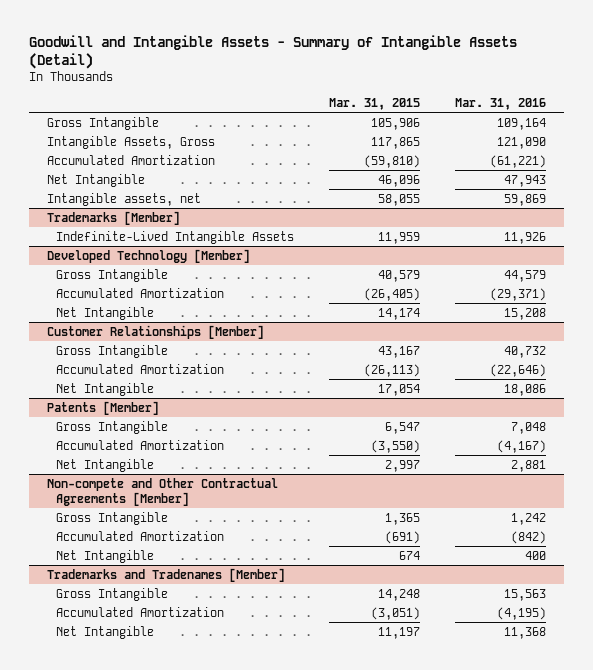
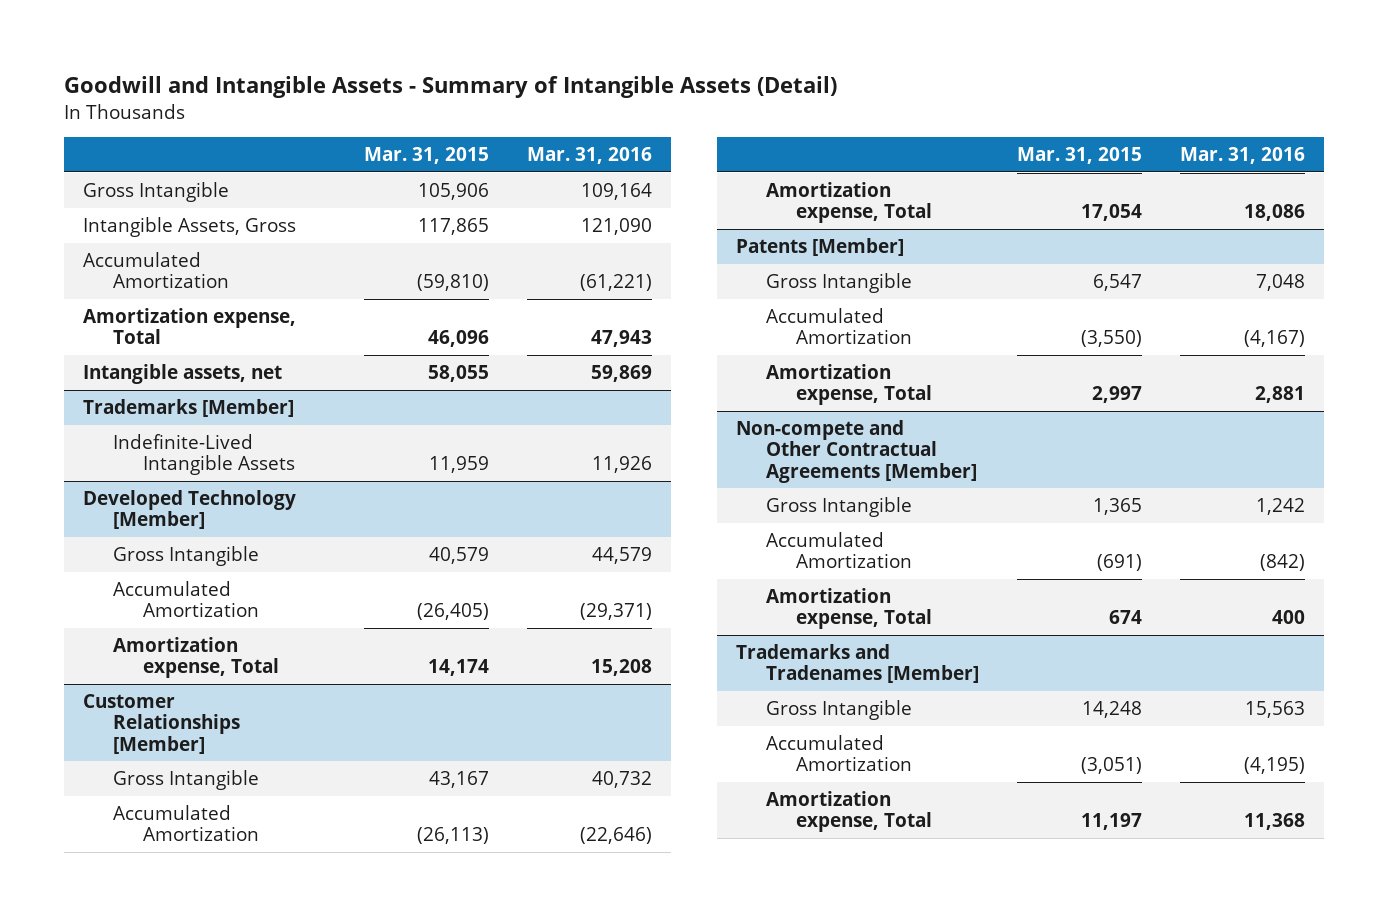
[46,173,145,187] Net Intangible -> [83,307,297,345] Amortization expense, Total
[56,306,155,320] Net Intangible -> [113,636,279,679] Amortization expense, Total
[56,382,155,396] Net Intangible -> [765,181,932,224] Amortization expense, Total
[56,458,155,472] Net Intangible -> [765,363,932,406] Amortization expense, Total
[56,549,155,563] Net Intangible -> [765,587,932,630] Amortization expense, Total
[56,625,155,639] Net Intangible -> [765,790,932,833] Amortization expense, Total

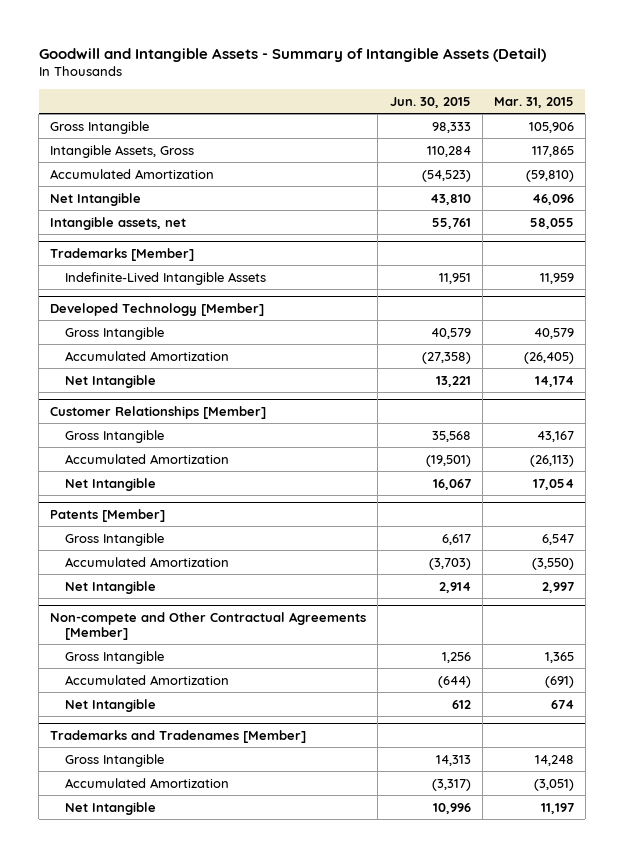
[526,147,652,165] Mar. 31, 2016 -> none
none -> [389,96,471,108] Jun. 30, 2015
[83,307,297,345] Amortization expense, Total -> [50,192,142,206] Net Intangible
[113,636,279,679] Amortization expense, Total -> [64,374,156,388] Net Intangible
[765,181,932,224] Amortization expense, Total -> [64,477,156,491] Net Intangible
[765,363,932,406] Amortization expense, Total -> [64,580,156,594] Net Intangible
[765,587,932,630] Amortization expense, Total -> [64,698,156,712] Net Intangible
[765,790,932,833] Amortization expense, Total -> [64,801,156,815] Net Intangible

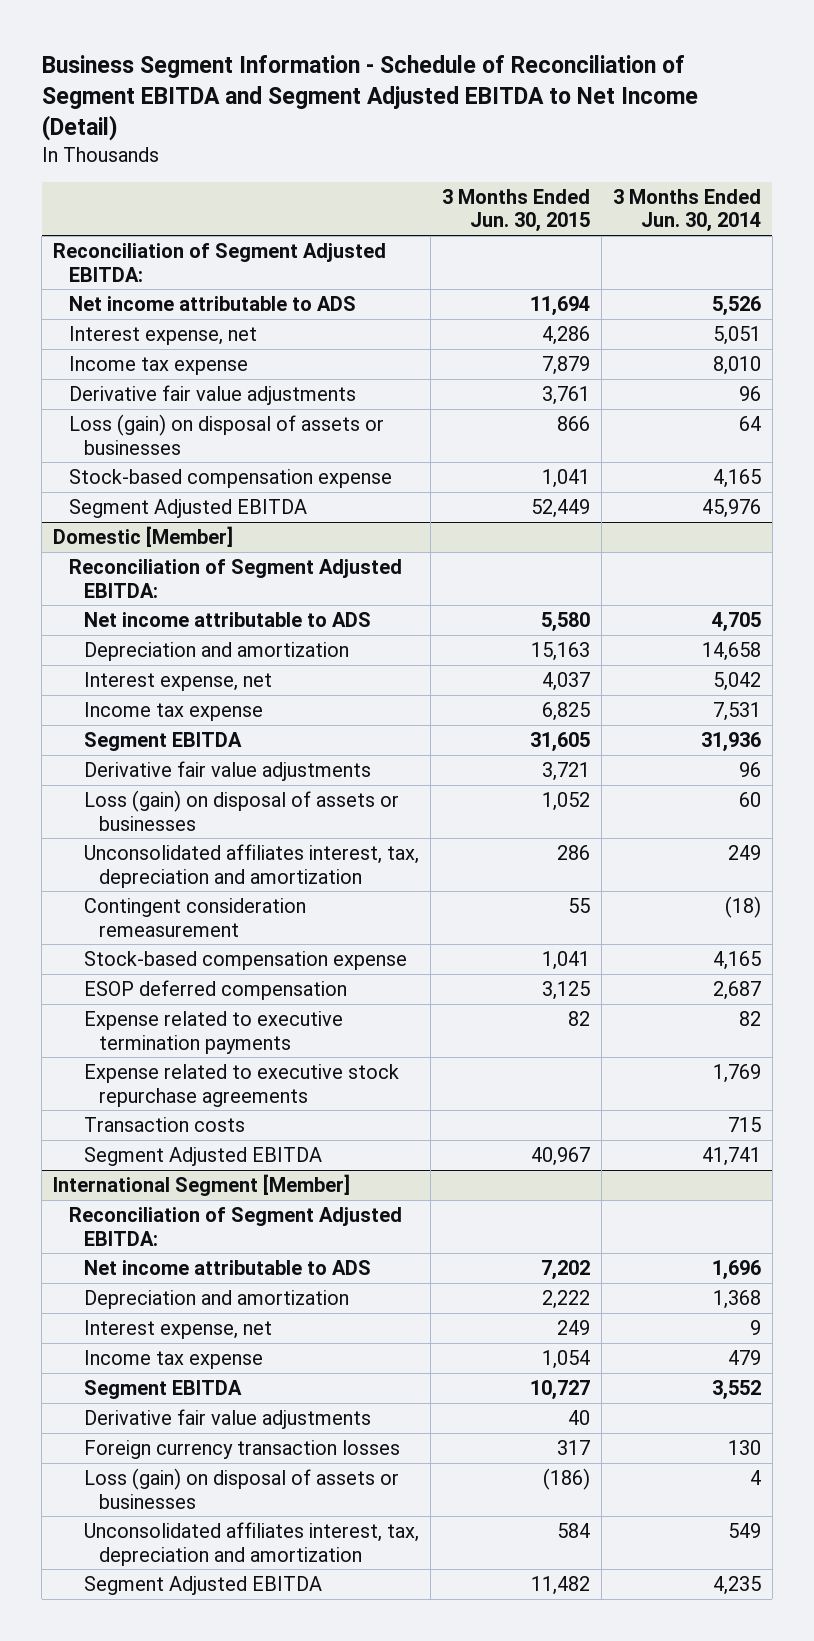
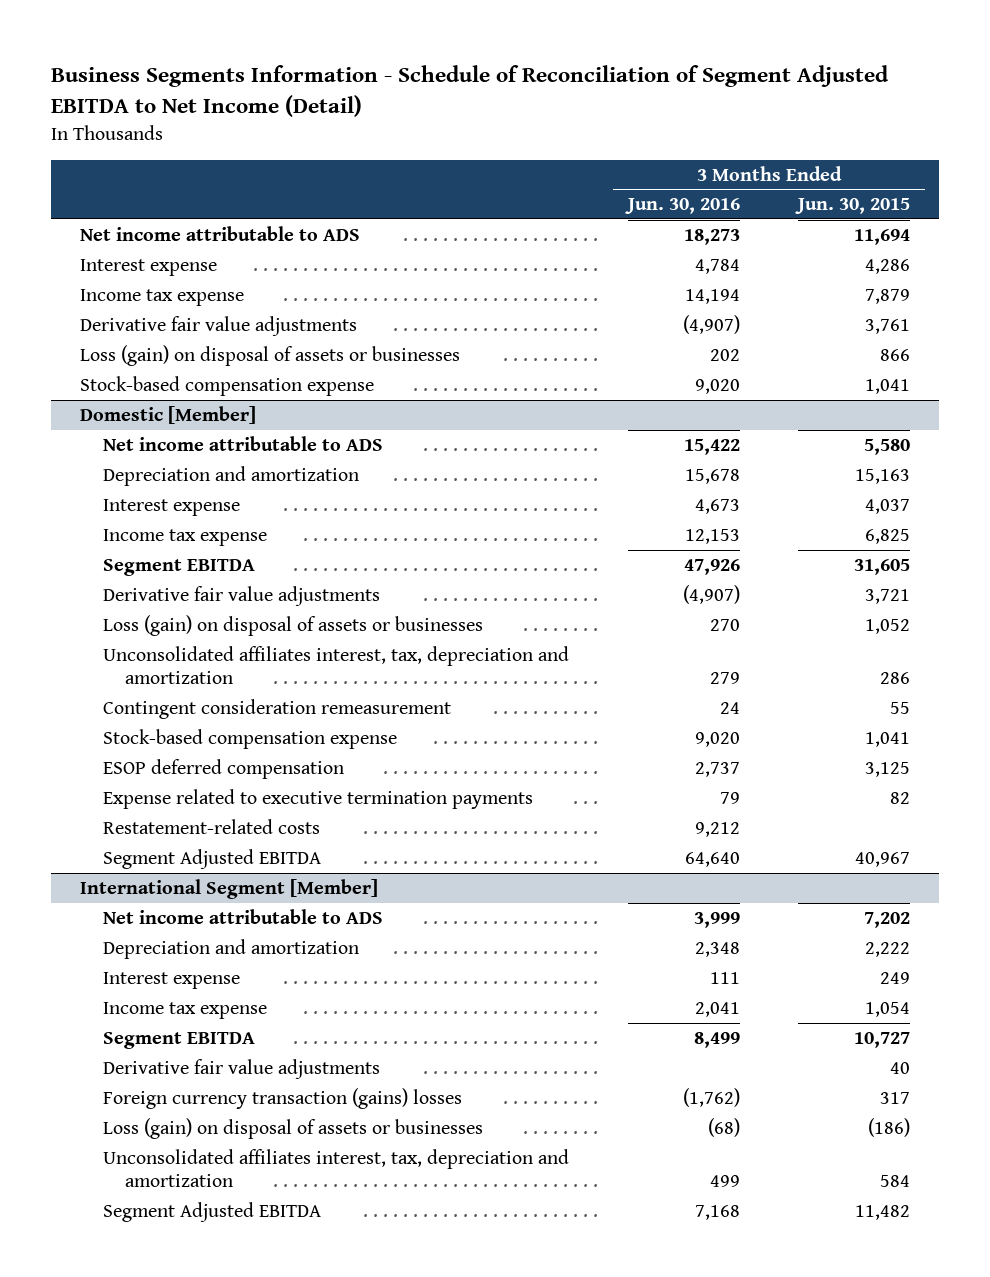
[41,54,698,141] Business Segment Information - Schedule of Reconciliation of Segment EBITDA and Segment Adjusted EBITDA to Net Income (Detail) -> [51,64,890,117] Business Segments Information - Schedule of Reconciliation of Segment Adjusted EBITDA to Net Income (Detail)
[612,188,761,233] 3 Months Ended Jun. 30, 2014 -> none
none -> [624,198,740,215] Jun. 30, 2016
[53,242,387,282] Reconciliation of Segment Adjusted EBITDA: -> none
[68,325,257,345] Interest expense, net -> [80,258,218,276] Interest expense
[68,498,307,518] Segment Adjusted EBITDA -> none
[68,558,402,598] Reconciliation of Segment Adjusted EBITDA: -> none
[83,671,272,691] Interest expense, net -> [102,498,240,516] Interest expense
[83,1063,399,1107] Expense related to executive stock repurchase agreements -> none
[83,1116,245,1132] Transaction costs -> none
none -> [102,818,320,834] Restatement-related costs
[68,1206,402,1246] Reconciliation of Segment Adjusted EBITDA: -> none
[83,1319,272,1339] Interest expense, net -> [102,971,240,989] Interest expense
[83,1439,400,1459] Foreign currency transaction losses -> [102,1087,462,1109] Foreign currency transaction (gains) losses

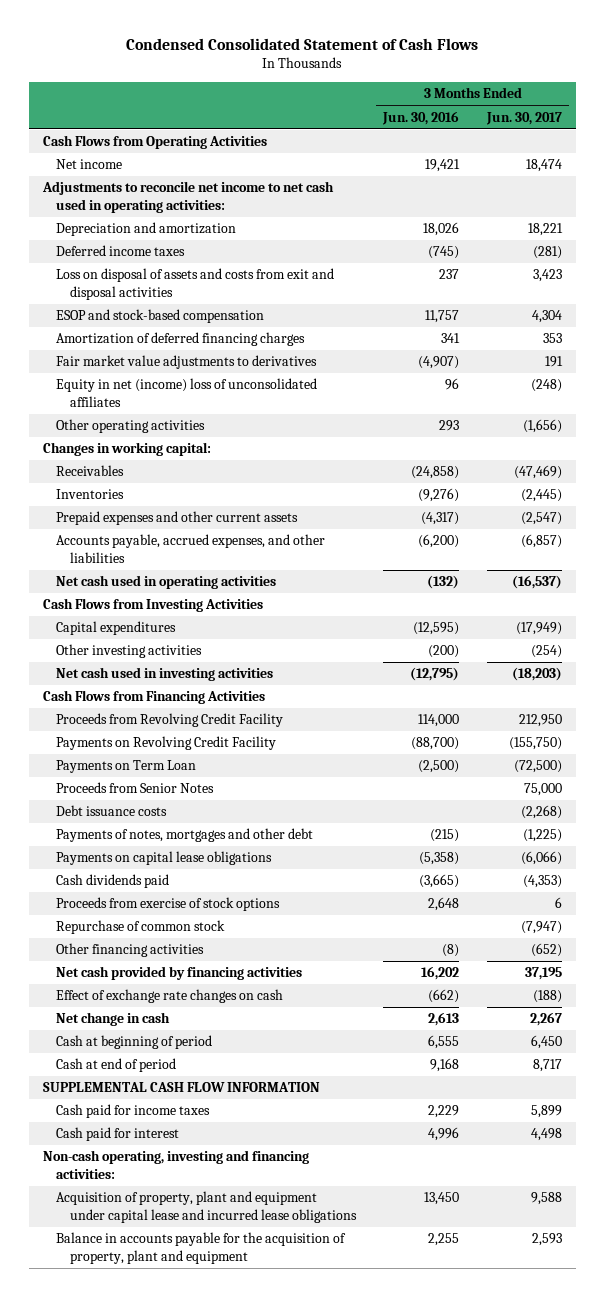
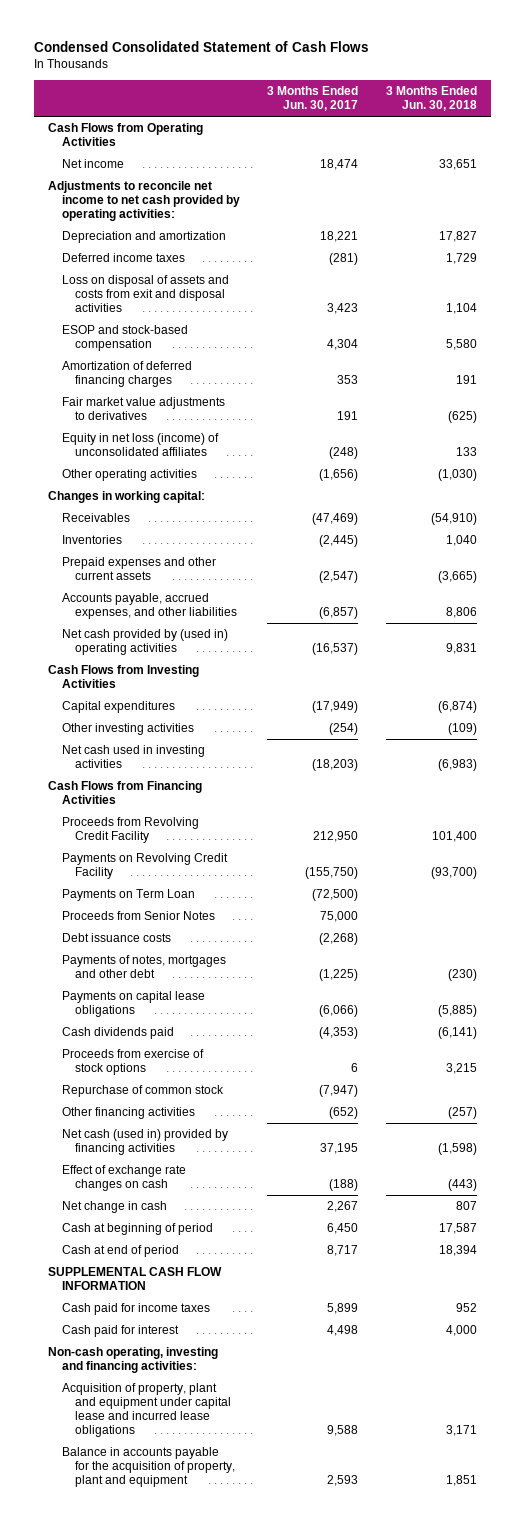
[382,110,460,125] Jun. 30, 2016 -> none
none -> [385,86,477,112] 3 Months Ended Jun. 30, 2018
[41,181,334,213] Adjustments to reconcile net income to net cash used in operating activities: -> [47,180,240,222] Adjustments to reconcile net income to net cash provided by operating activities:
[56,378,318,407] Equity in net (income) loss of unconsolidated affiliates -> [61,432,219,457] Equity in net loss (income) of unconsolidated affiliates
[56,575,277,590] Net cash used in operating activities -> [61,628,228,656] Net cash provided by (used in) operating activities
[56,966,303,981] Net cash provided by financing activities -> [61,1128,228,1156] Net cash (used in) provided by financing activities

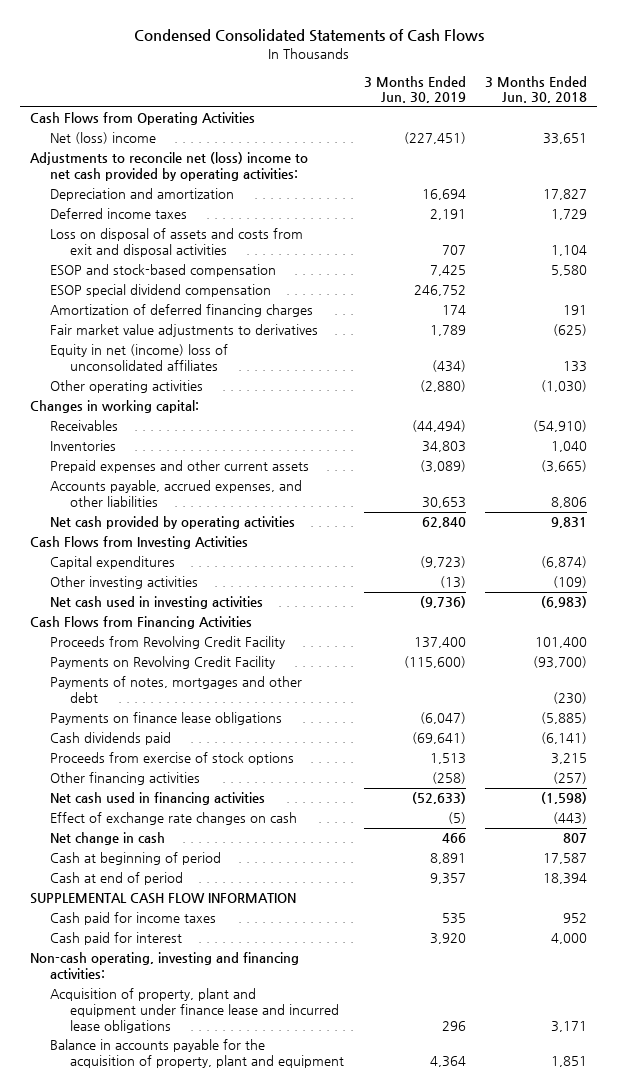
[33,41,369,53] Condensed Consolidated Statement of Cash Flows -> [133,29,484,43] Condensed Consolidated Statements of Cash Flows
[267,86,359,112] 3 Months Ended Jun. 30, 2017 -> none
none -> [363,75,466,104] 3 Months Ended Jun. 30, 2019
[61,158,124,168] Net income -> [50,132,157,145] Net (loss) income
[47,180,240,222] Adjustments to reconcile net income to net cash provided by operating activities: -> [30,152,309,182] Adjustments to reconcile net (loss) income to net cash provided by operating activities:
none -> [50,284,272,298] ESOP special dividend compensation
[61,432,219,457] Equity in net loss (income) of unconsolidated affiliates -> [50,344,229,372] Equity in net (income) loss of unconsolidated affiliates
[61,628,228,656] Net cash provided by (used in) operating activities -> [50,516,296,530] Net cash provided by operating activities
[61,888,195,901] Payments on Term Loan -> none
[61,910,215,920] Proceeds from Senior Notes -> none
[61,932,171,942] Debt issuance costs -> none
[61,990,205,1018] Payments on capital lease obligations -> [50,712,283,726] Payments on finance lease obligations
[61,1084,224,1097] Repurchase of common stock -> none
[61,1128,228,1156] Net cash (used in) provided by financing activities -> [50,792,266,806] Net cash used in financing activities
[61,1382,232,1438] Acquisition of property, plant and equipment under capital lease and incurred lease obligations -> [50,988,340,1034] Acquisition of property, plant and equipment under finance lease and incurred lease obligations

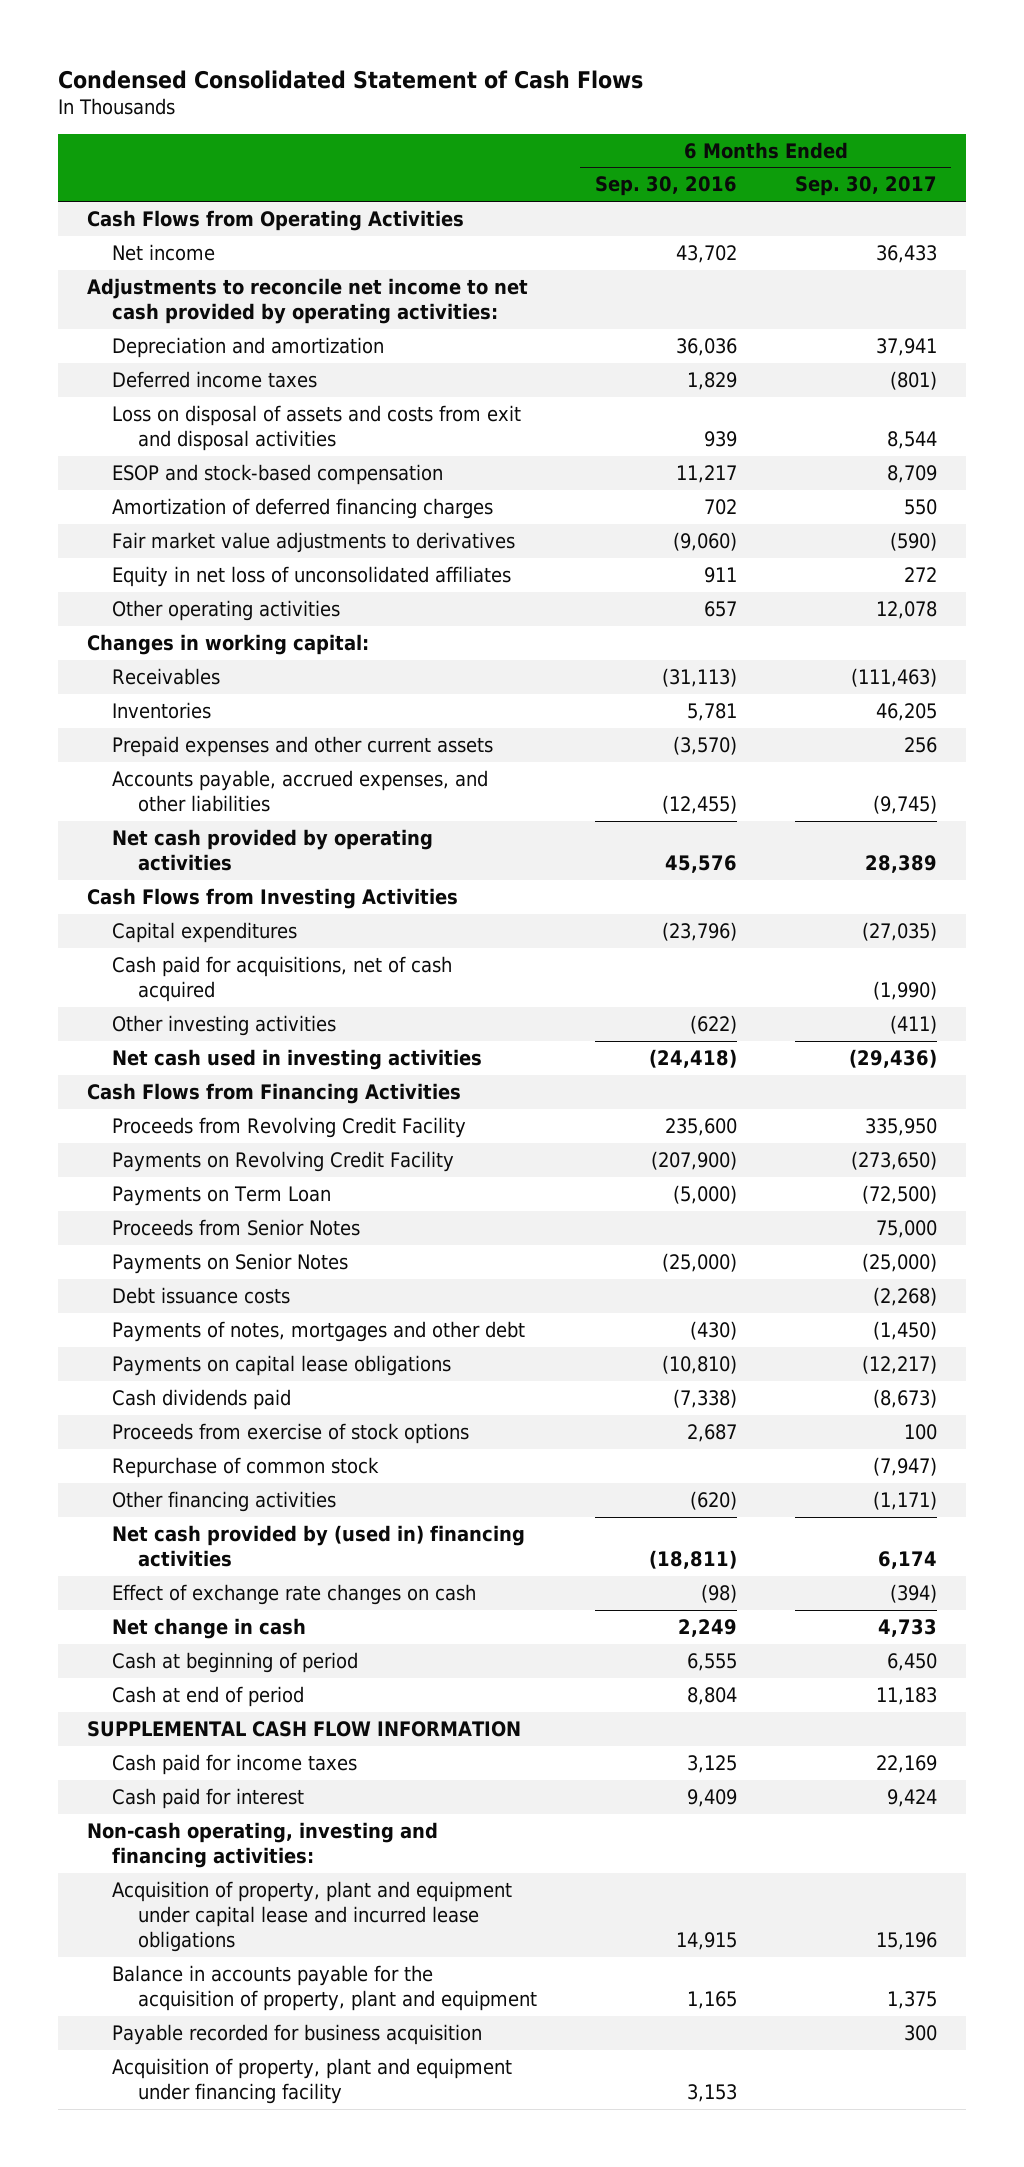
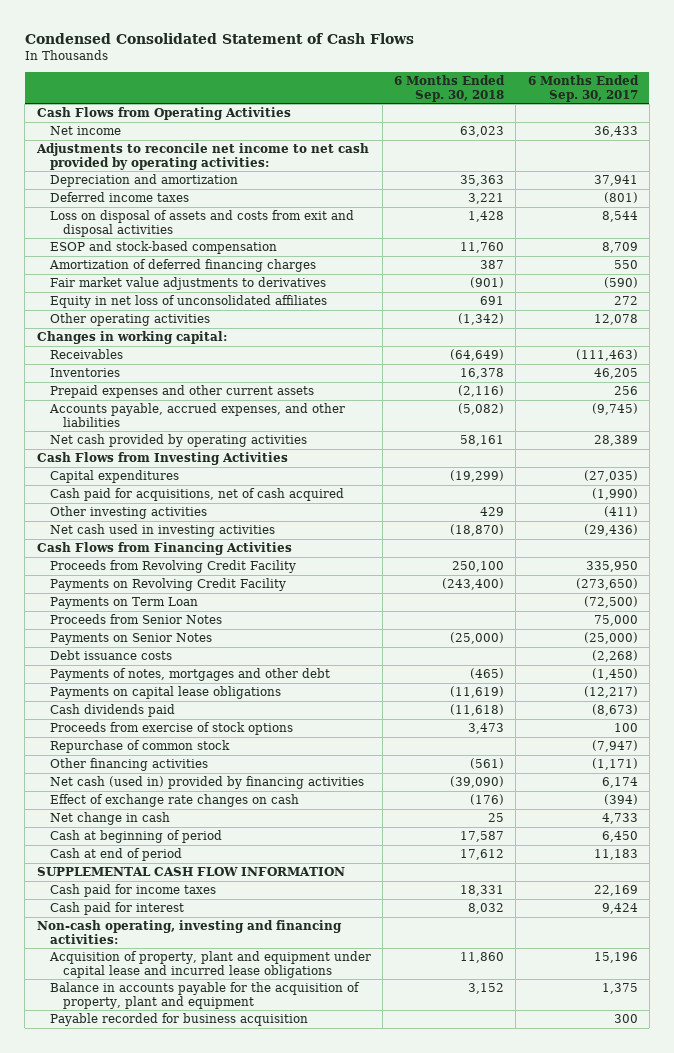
[594,176,737,197] Sep. 30, 2016 -> none
none -> [394,75,506,102] 6 Months Ended Sep. 30, 2018
[112,1524,526,1568] Net cash provided by (used in) financing activities -> [49,776,364,790] Net cash (used in) provided by financing activities
[112,2057,513,2105] Acquisition of property, plant and equipment under financing facility -> none

